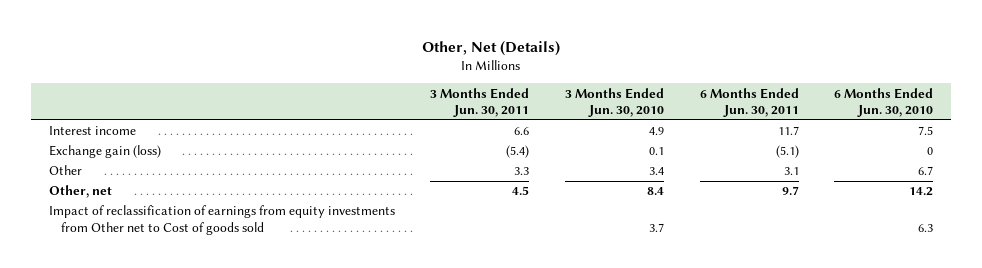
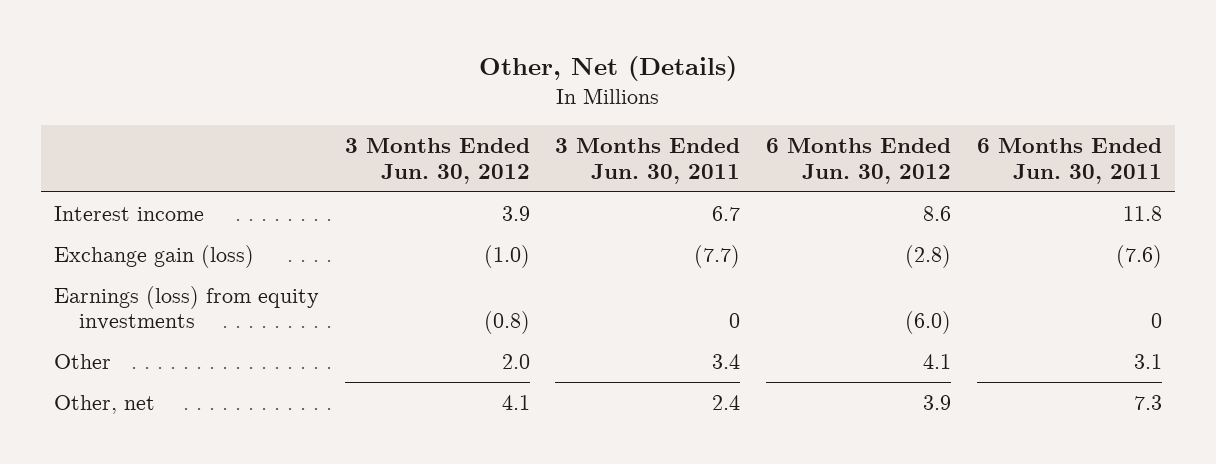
[564,87,664,118] 3 Months Ended Jun. 30, 2010 -> none
[834,87,934,118] 6 Months Ended Jun. 30, 2010 -> none
none -> [344,138,530,184] 3 Months Ended Jun. 30, 2012
none -> [766,138,952,184] 6 Months Ended Jun. 30, 2012
[48,205,395,235] Impact of reclassification of earnings from equity investments from Other net to Cost of goods sold -> none
[514,127,530,136] 6.6 -> [712,206,741,222] 6.7
[777,126,799,136] 11.7 -> [1122,206,1162,222] 11.8
[506,145,530,159] (5.4) -> [694,245,741,269] (7.7)
[775,145,799,159] (5.1) -> [1115,245,1162,269] (7.6)
none -> [53,286,319,331] Earnings (loss) from equity investments
[514,167,530,176] 3.3 -> [712,354,741,370] 3.4
[512,186,530,196] 4.5 -> [712,395,741,411] 2.4
[781,186,799,196] 9.7 -> [1133,395,1162,411] 7.3

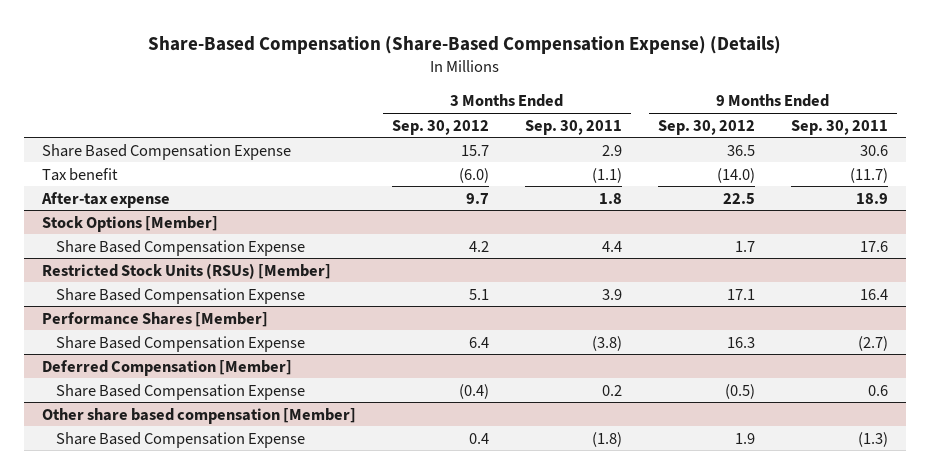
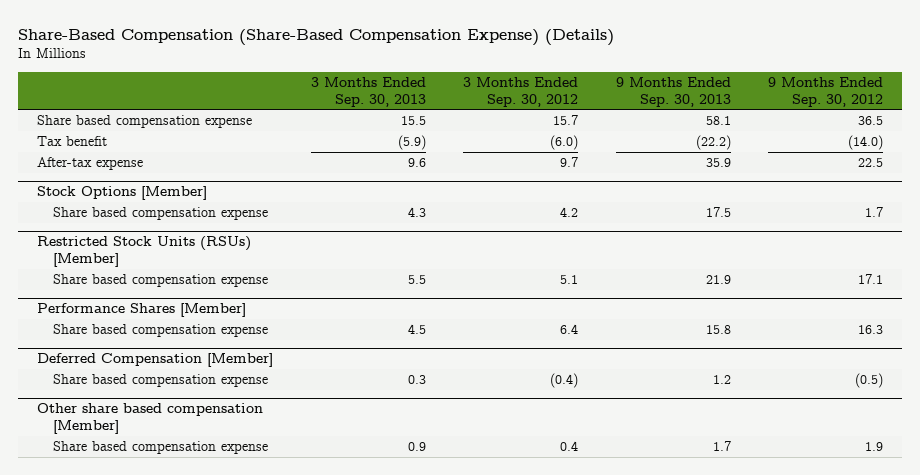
[524,119,622,135] Sep. 30, 2011 -> none
[790,119,888,135] Sep. 30, 2011 -> none
none -> [310,76,426,107] 3 Months Ended Sep. 30, 2013
none -> [615,76,731,107] 9 Months Ended Sep. 30, 2013
[41,143,291,160] Share Based Compensation Expense -> [37,115,253,129] Share based compensation expense
[55,239,305,256] Share Based Compensation Expense -> [53,207,269,221] Share based compensation expense
[55,287,305,304] Share Based Compensation Expense -> [53,274,269,288] Share based compensation expense
[55,335,305,352] Share Based Compensation Expense -> [53,324,269,338] Share based compensation expense
[55,383,305,400] Share Based Compensation Expense -> [53,374,269,388] Share based compensation expense
[55,431,305,448] Share Based Compensation Expense -> [53,441,269,455] Share based compensation expense

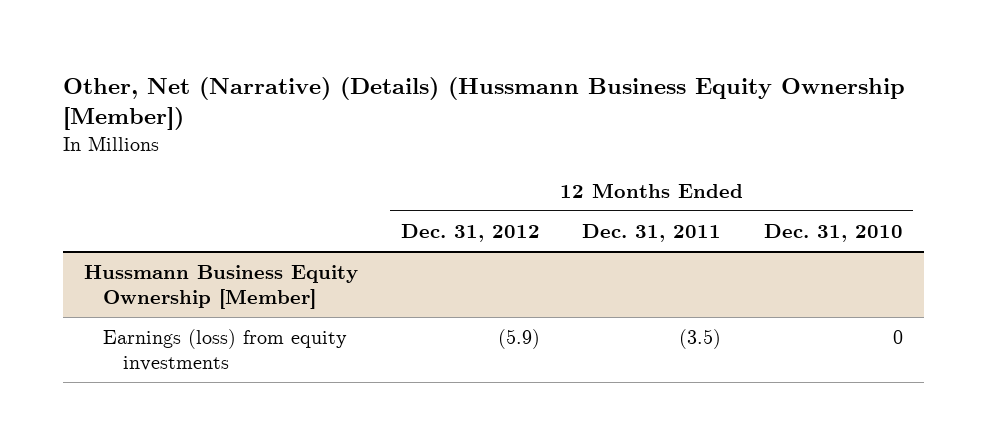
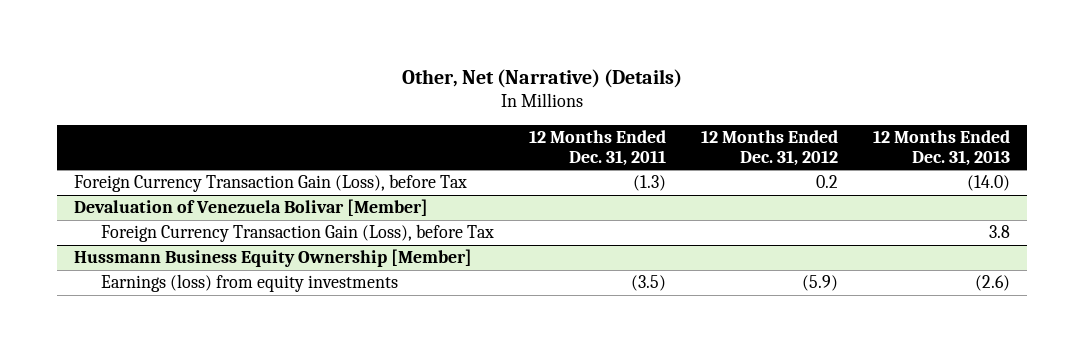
[62,76,905,131] Other, Net (Narrative) (Details) (Hussmann Business Equity Ownership [Member]) -> [402,68,683,88] Other, Net (Narrative) (Details)
[763,223,903,242] Dec. 31, 2010 -> none
none -> [872,129,1010,166] 12 Months Ended Dec. 31, 2013
none -> [74,174,468,193] Foreign Currency Transaction Gain (Loss), before Tax
none -> [74,199,429,217] Devaluation of Venezuela Bolivar [Member]
none -> [101,224,495,243] Foreign Currency Transaction Gain (Loss), before Tax

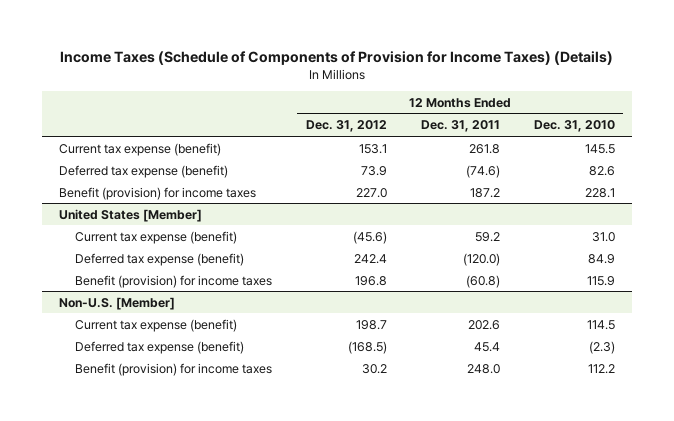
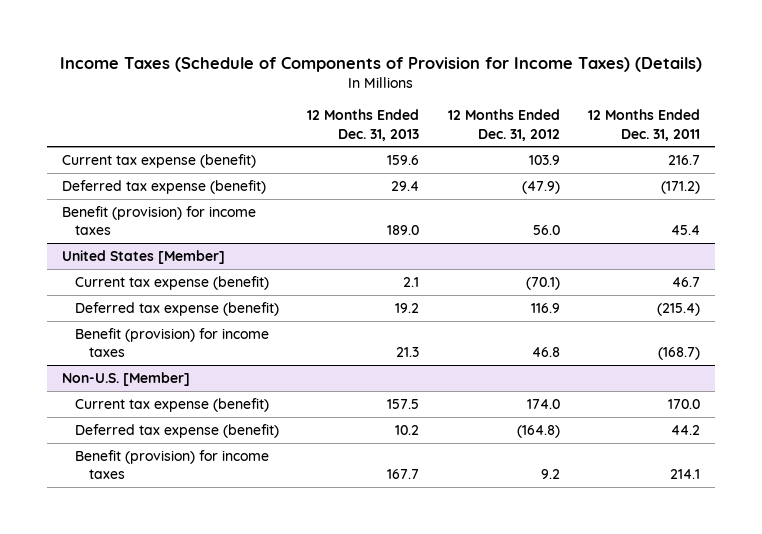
[533,120,615,133] Dec. 31, 2010 -> none
none -> [307,109,420,141] 12 Months Ended Dec. 31, 2013
[358,143,387,154] 153.1 -> [528,154,560,165] 103.9
[468,143,500,154] 261.8 -> [668,154,701,165] 216.7
[360,165,387,176] 73.9 -> [521,180,560,194] (47.9)
[465,164,500,178] (74.6) -> [661,180,701,194] (171.2)
[355,187,387,198] 227.0 -> [532,225,560,236] 56.0
[469,187,500,198] 187.2 -> [671,225,701,236] 45.4
[352,230,387,244] (45.6) -> [525,276,560,290] (70.1)
[474,231,500,242] 59.2 -> [672,276,701,287] 46.7
[353,253,387,264] 242.4 -> [530,302,560,313] 116.9
[462,252,500,266] (120.0) -> [657,302,701,316] (215.4)
[354,275,387,286] 196.8 -> [531,347,560,358] 46.8
[465,274,500,288] (60.8) -> [658,347,701,361] (168.7)
[355,319,387,330] 198.7 -> [526,398,560,409] 174.0
[467,319,500,330] 202.6 -> [668,398,701,409] 170.0
[347,340,387,354] (168.5) -> [516,424,560,438] (164.8)
[473,341,500,352] 45.4 -> [671,424,701,435] 44.2
[361,363,387,374] 30.2 -> [540,469,560,480] 9.2
[466,363,500,374] 248.0 -> [670,469,701,480] 214.1

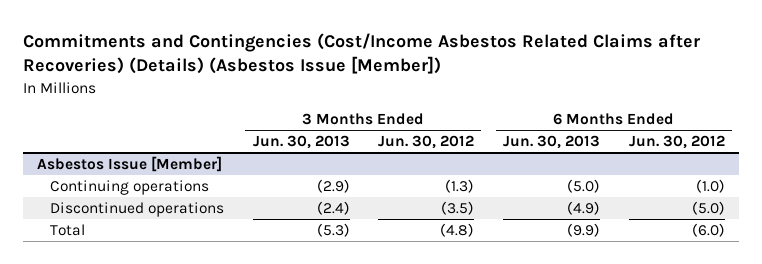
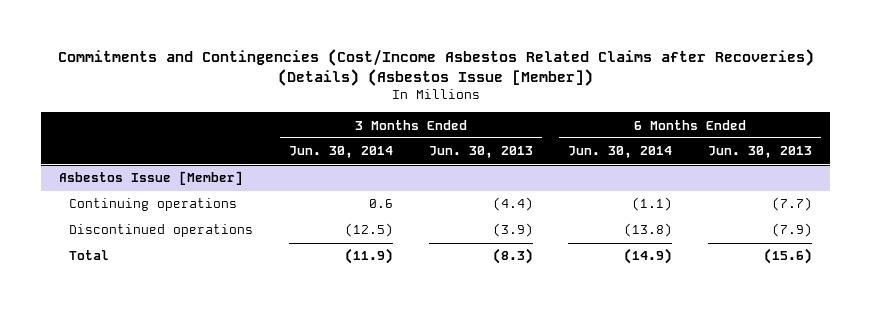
[378,135,475,150] Jun. 30, 2012 -> none
[628,135,725,150] Jun. 30, 2012 -> none
none -> [288,146,393,159] Jun. 30, 2014
none -> [568,146,673,159] Jun. 30, 2014
[316,178,350,193] (2.9) -> [492,197,533,212] (4.4)
[566,178,600,193] (5.0) -> [772,197,813,212] (7.7)
[316,200,350,215] (2.4) -> [492,223,533,238] (3.9)
[566,200,600,215] (4.9) -> [772,223,813,238] (7.9)
[316,222,350,237] (5.3) -> [492,248,533,265] (8.3)
[566,222,600,237] (9.9) -> [764,248,813,265] (15.6)

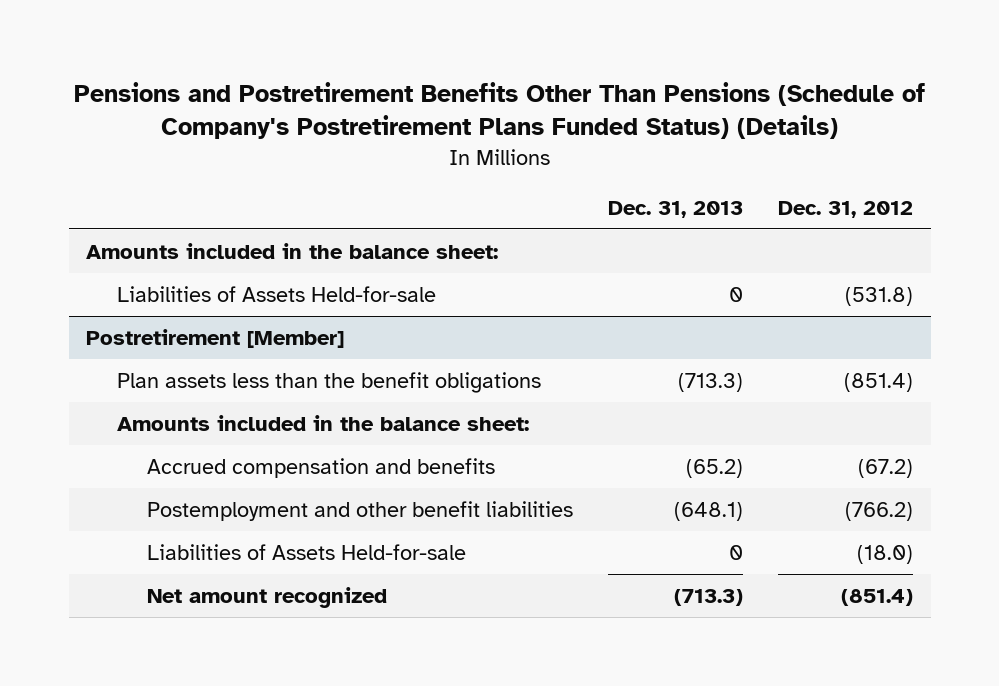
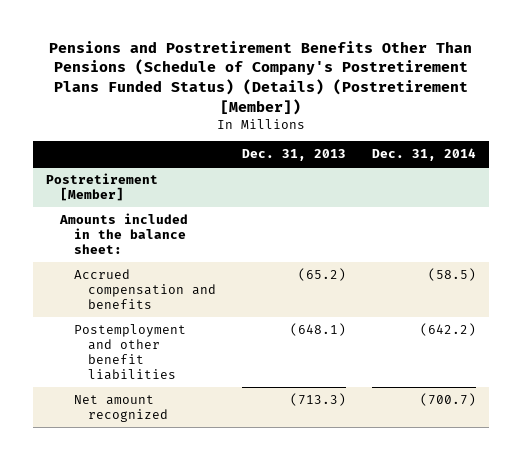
[73,81,925,140] Pensions and Postretirement Benefits Other Than Pensions (Schedule of Company's Postretirement Plans Funded Status) (Details) -> [49,40,473,115] Pensions and Postretirement Benefits Other Than Pensions (Schedule of Company's Postretirement Plans Funded Status) (Details) (Postretirement [Member])
[778,200,914,218] Dec. 31, 2012 -> none
none -> [372,148,477,162] Dec. 31, 2014
[86,242,499,259] Amounts included in the balance sheet: -> none
[116,285,436,302] Liabilities of Assets Held-for-sale -> none
[116,371,541,393] Plan assets less than the benefit obligations -> none
[147,543,467,560] Liabilities of Assets Held-for-sale -> none

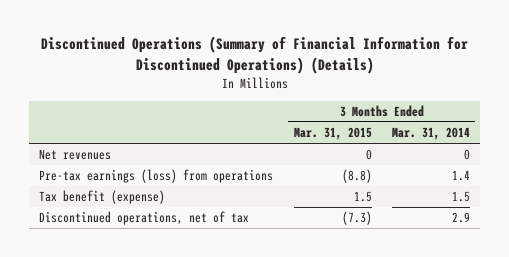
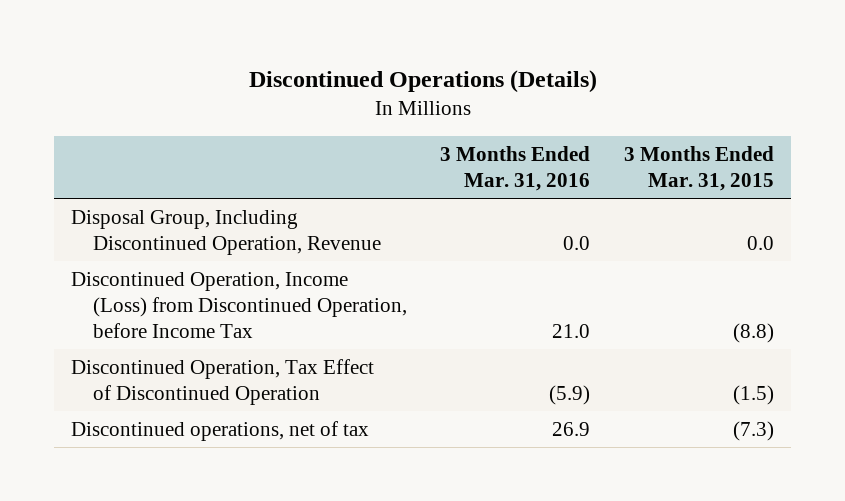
[40,36,468,74] Discontinued Operations (Summary of Financial Information for Discontinued Operations) (Details) -> [248,69,597,93] Discontinued Operations (Details)
[392,127,471,141] Mar. 31, 2014 -> none
none -> [440,145,591,191] 3 Months Ended Mar. 31, 2016
[38,149,111,161] Net revenues -> none
[38,190,165,205] Tax benefit (expense) -> none
none -> [71,210,381,255] Disposal Group, Including Discontinued Operation, Revenue
[38,169,273,184] Pre-tax earnings (loss) from operations -> [71,272,407,338] Discontinued Operation, Income (Loss) from Discontinued Operation, before Income Tax
none -> [71,359,375,405] Discontinued Operation, Tax Effect of Discontinued Operation

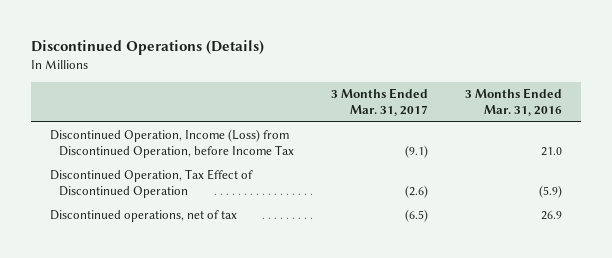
[623,145,774,191] 3 Months Ended Mar. 31, 2015 -> none
none -> [331,87,429,116] 3 Months Ended Mar. 31, 2017
[71,210,381,255] Disposal Group, Including Discontinued Operation, Revenue -> none

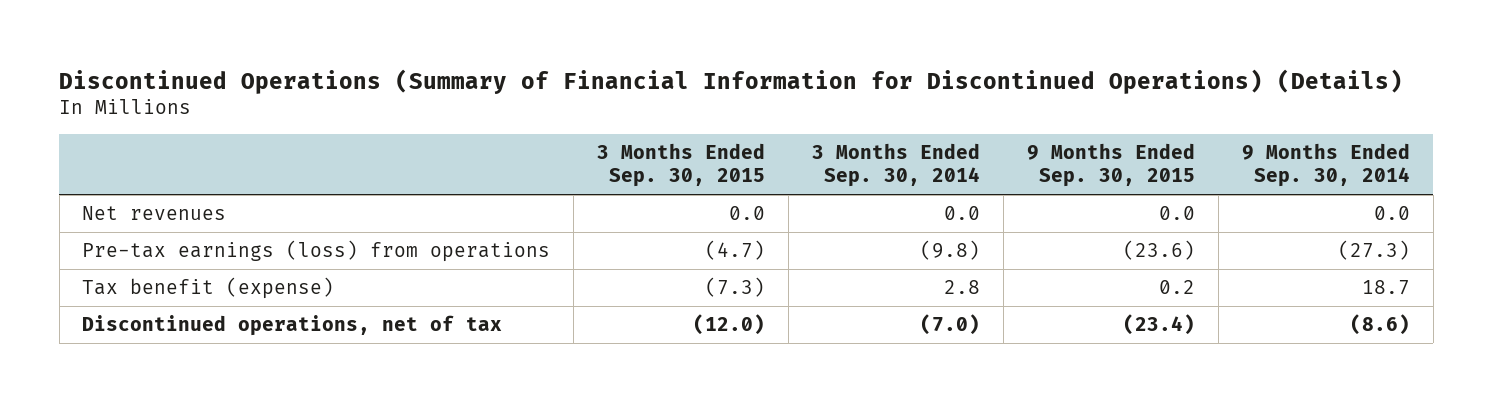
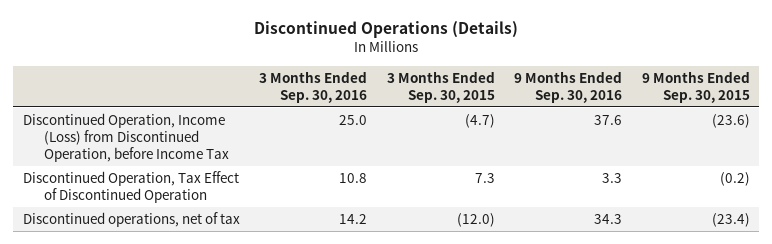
[59,68,1404,94] Discontinued Operations (Summary of Financial Information for Discontinued Operations) (Details) -> [254,20,519,38] Discontinued Operations (Details)
[812,142,981,188] 3 Months Ended Sep. 30, 2014 -> none
[1241,142,1410,188] 9 Months Ended Sep. 30, 2014 -> none
none -> [259,70,368,103] 3 Months Ended Sep. 30, 2016
none -> [514,70,623,103] 9 Months Ended Sep. 30, 2016
[82,206,227,221] Net revenues -> none
[82,277,335,300] Tax benefit (expense) -> none
[82,240,551,263] Pre-tax earnings (loss) from operations -> [22,112,229,162] Discontinued Operation, Income (Loss) from Discontinued Operation, before Income Tax
none -> [22,170,239,203] Discontinued Operation, Tax Effect of Discontinued Operation

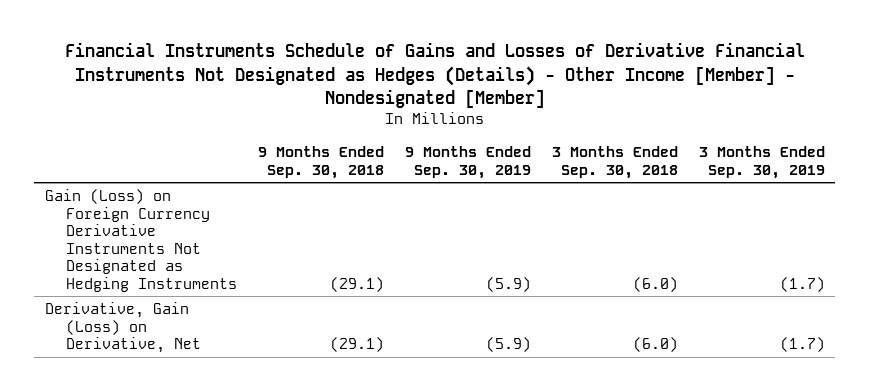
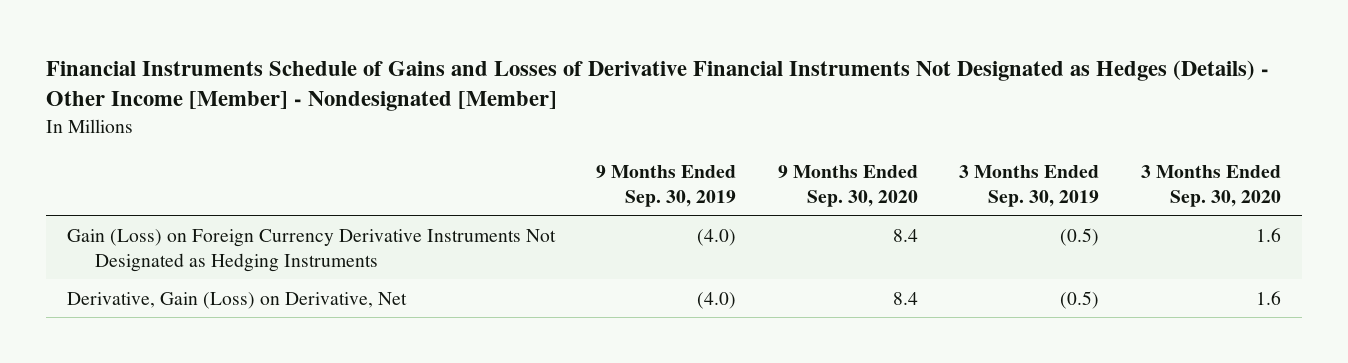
[257,146,384,179] 9 Months Ended Sep. 30, 2018 -> none
[551,146,678,179] 3 Months Ended Sep. 30, 2018 -> none
none -> [777,164,918,207] 9 Months Ended Sep. 30, 2020
none -> [1140,164,1281,207] 3 Months Ended Sep. 30, 2020
[485,276,531,292] (5.9) -> [697,228,737,246] (4.0)
[779,276,825,292] (1.7) -> [1060,227,1100,246] (0.5)
[485,337,531,353] (5.9) -> [697,291,737,309] (4.0)
[779,337,825,353] (1.7) -> [1060,290,1100,309] (0.5)

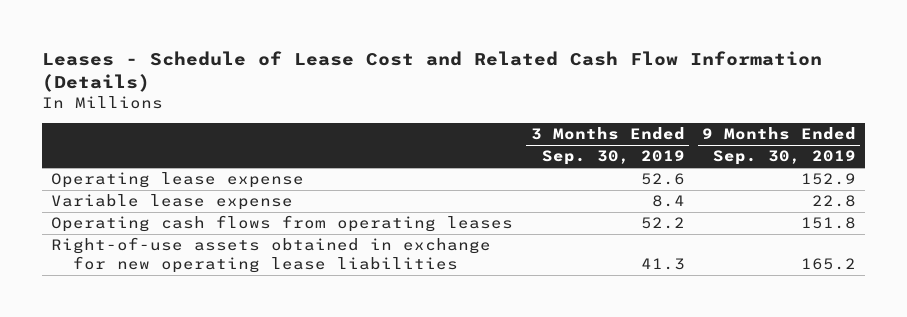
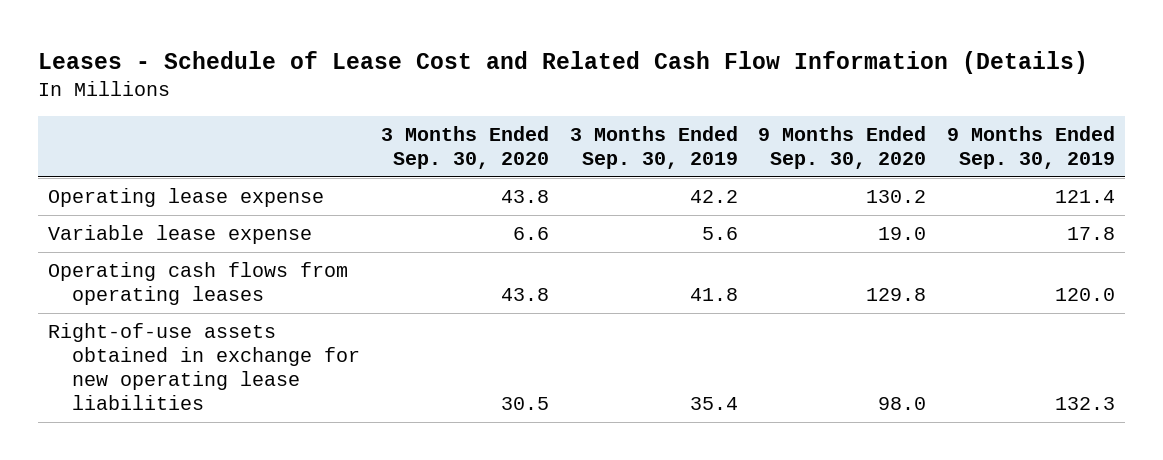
none -> [381,126,550,170] 3 Months Ended Sep. 30, 2020
none -> [758,126,927,170] 9 Months Ended Sep. 30, 2020
[640,173,685,186] 52.6 -> [689,190,738,204] 42.2
[801,173,857,186] 152.9 -> [1054,190,1115,204] 121.4
[651,195,685,208] 8.4 -> [701,227,738,241] 5.6
[812,195,857,208] 22.8 -> [1066,227,1115,241] 17.8
[640,217,685,230] 52.2 -> [689,287,738,301] 41.8
[801,217,857,230] 151.8 -> [1054,287,1115,301] 120.0
[640,257,685,270] 41.3 -> [689,396,738,410] 35.4
[801,257,857,270] 165.2 -> [1054,396,1115,410] 132.3

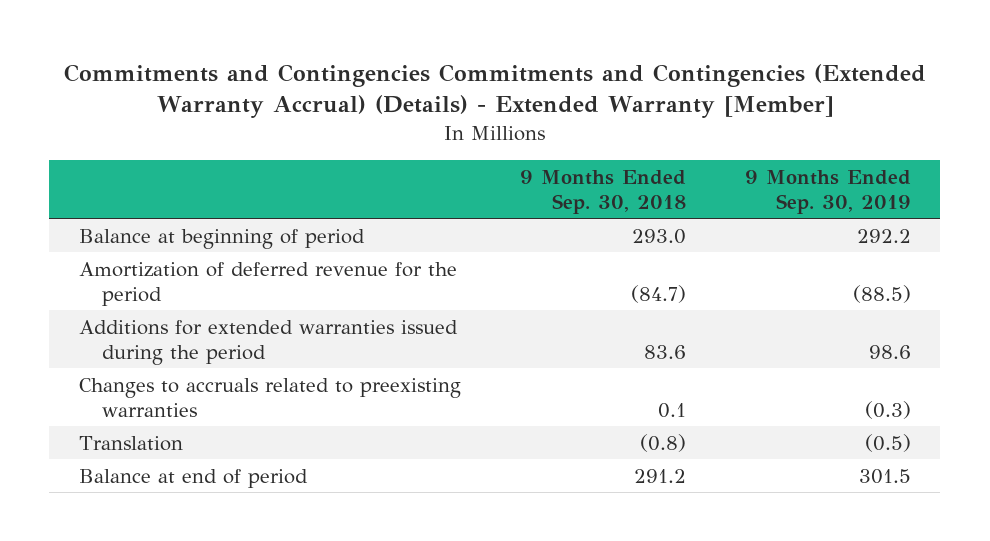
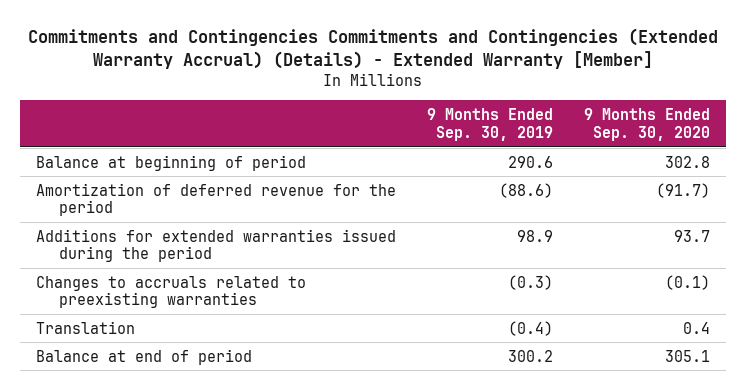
[519,169,686,214] 9 Months Ended Sep. 30, 2018 -> none
none -> [584,107,711,141] 9 Months Ended Sep. 30, 2020
[856,228,911,243] 292.2 -> [507,155,553,168] 290.6
[852,284,911,303] (88.5) -> [498,182,553,198] (88.6)
[868,344,911,359] 98.6 -> [516,229,553,242] 98.9
[864,433,911,452] (0.5) -> [507,320,553,336] (0.4)
[858,468,911,484] 301.5 -> [507,349,553,362] 300.2

